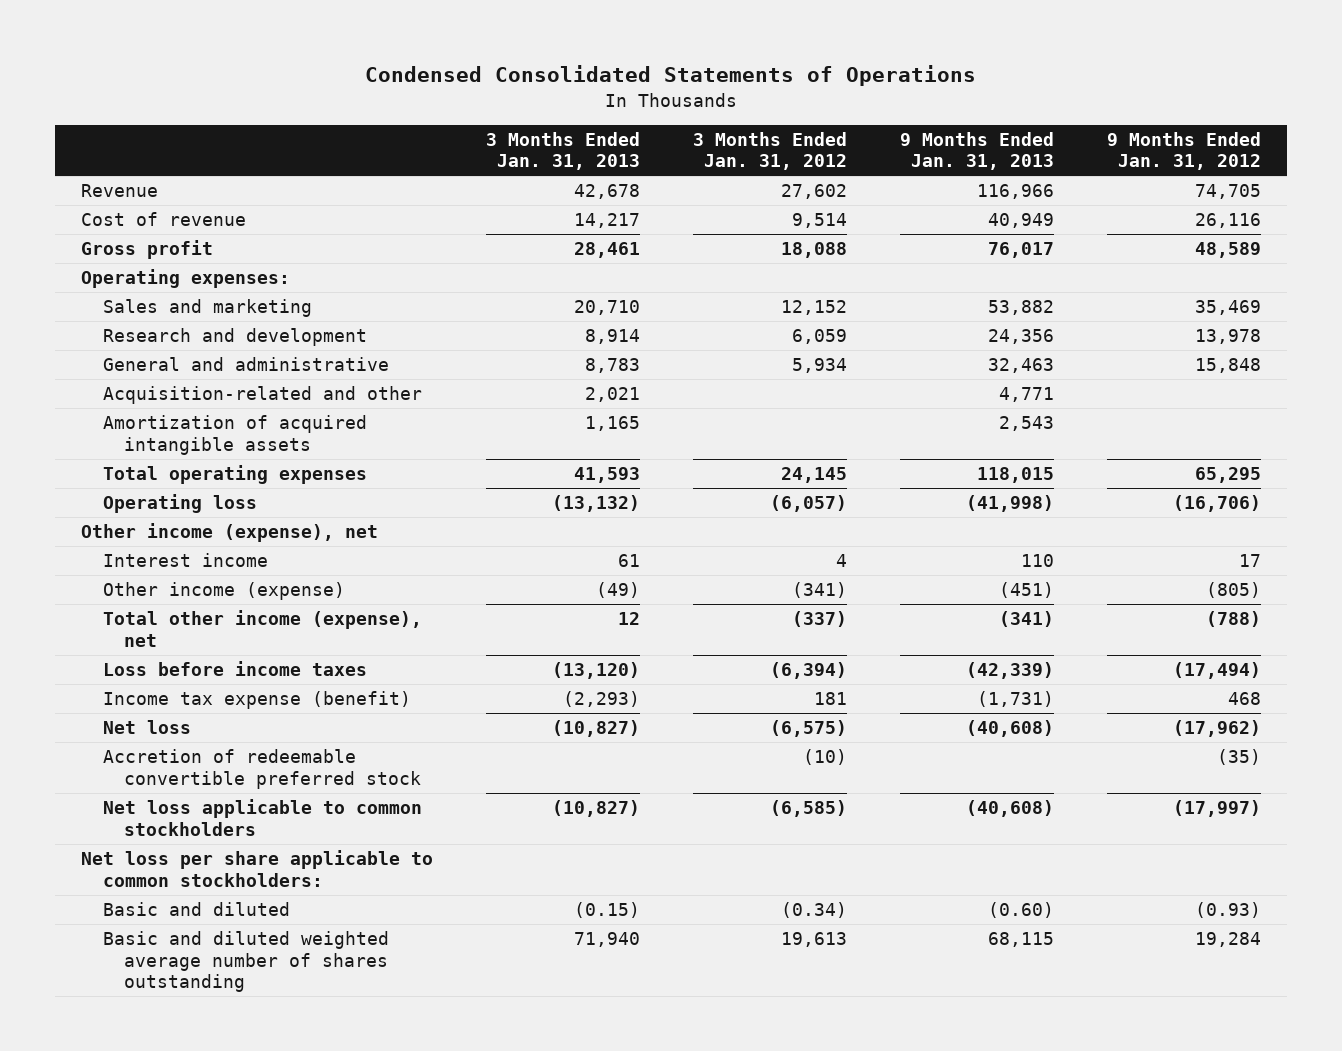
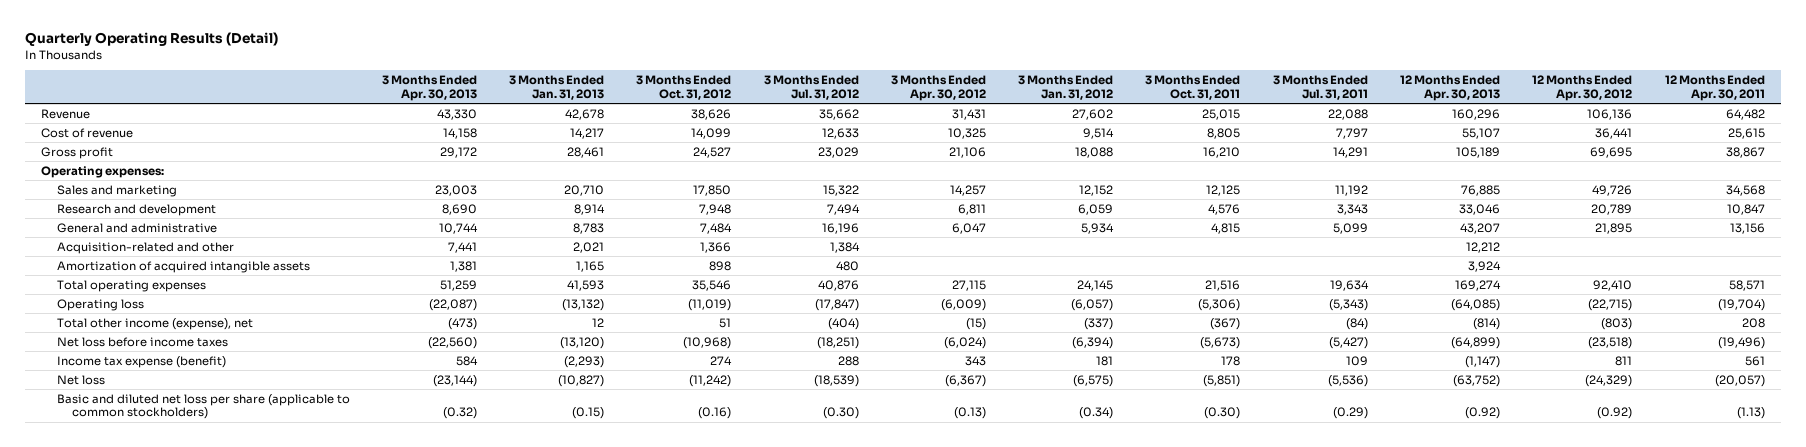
[364,65,976,87] Condensed Consolidated Statements of Operations -> [25,32,279,47] Quarterly Operating Results (Detail)
[899,131,1054,171] 9 Months Ended Jan. 31, 2013 -> none
[1106,131,1261,171] 9 Months Ended Jan. 31, 2012 -> none
none -> [381,75,477,101] 3 Months Ended Apr. 30, 2013
none -> [636,75,732,100] 3 Months Ended Oct. 31, 2012
none -> [763,75,859,100] 3 Months Ended Jul. 31, 2012
none -> [890,75,986,101] 3 Months Ended Apr. 30, 2012
none -> [1145,75,1241,100] 3 Months Ended Oct. 31, 2011
none -> [1272,75,1368,100] 3 Months Ended Jul. 31, 2011
none -> [1400,75,1501,101] 12 Months Ended Apr. 30, 2013
none -> [1532,75,1633,101] 12 Months Ended Apr. 30, 2012
none -> [1664,75,1765,101] 12 Months Ended Apr. 30, 2011
[81,523,379,543] Other income (expense), net -> none
[102,553,268,568] Interest income -> none
[102,582,345,601] Other income (expense) -> none
[102,661,367,677] Loss before income taxes -> [56,336,228,347] Net loss before income taxes
[102,749,422,789] Accretion of redeemable convertible preferred stock -> none
[102,799,422,836] Net loss applicable to common stockholders -> none
[81,850,434,887] Net loss per share applicable to common stockholders: -> none
[102,931,389,993] Basic and diluted weighted average number of shares outstanding -> none
[102,902,290,917] Basic and diluted -> [56,393,350,420] Basic and diluted net loss per share (applicable to common stockholders)

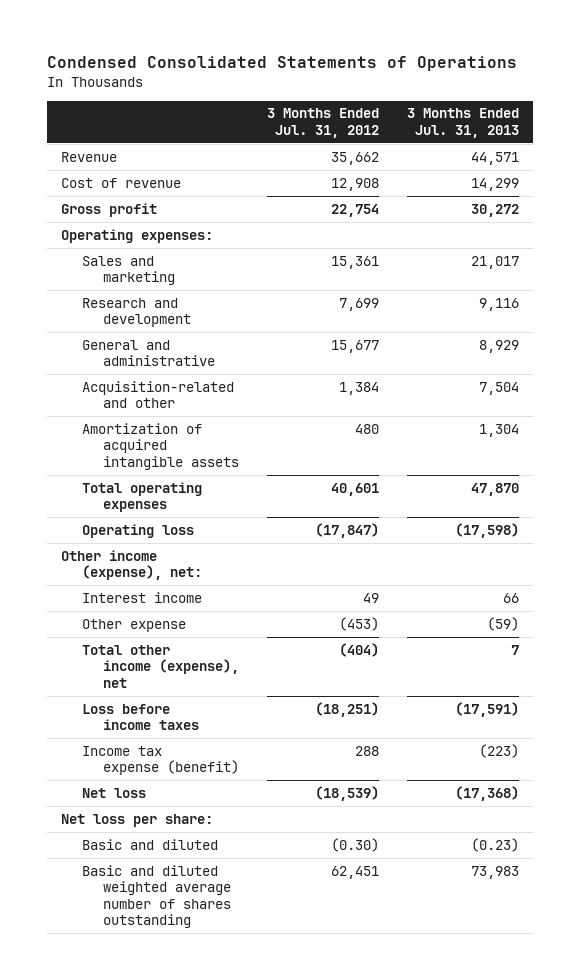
[25,32,279,47] Quarterly Operating Results (Detail) -> [47,56,518,72] Condensed Consolidated Statements of Operations
[381,75,477,101] 3 Months Ended Apr. 30, 2013 -> none
[509,75,605,100] 3 Months Ended Jan. 31, 2013 -> none
[636,75,732,100] 3 Months Ended Oct. 31, 2012 -> none
[890,75,986,101] 3 Months Ended Apr. 30, 2012 -> none
[1018,75,1114,100] 3 Months Ended Jan. 31, 2012 -> none
[1145,75,1241,100] 3 Months Ended Oct. 31, 2011 -> none
[1272,75,1368,100] 3 Months Ended Jul. 31, 2011 -> none
[1400,75,1501,101] 12 Months Ended Apr. 30, 2013 -> none
[1532,75,1633,101] 12 Months Ended Apr. 30, 2012 -> none
[1664,75,1765,101] 12 Months Ended Apr. 30, 2011 -> none
none -> [406,108,519,138] 3 Months Ended Jul. 31, 2013
[821,127,859,139] 12,633 -> [330,177,379,191] 12,908
[817,146,859,158] 23,029 -> [330,203,379,217] 22,754
[822,184,859,196] 15,322 -> [330,255,379,269] 15,361
[826,203,860,215] 7,494 -> [338,297,379,311] 7,699
[821,222,859,234] 16,196 -> [330,339,379,353] 15,677
[817,279,859,291] 40,876 -> [330,482,379,496] 40,601
none -> [61,549,203,581] Other income (expense), net:
none -> [82,591,203,603] Interest income
none -> [82,618,187,632] Other expense
[56,336,228,347] Net loss before income taxes -> [82,703,200,731] Loss before income taxes
none -> [61,813,214,827] Net loss per share:
[56,393,350,420] Basic and diluted net loss per share (applicable to common stockholders) -> [82,838,219,850] Basic and diluted
none -> [82,864,232,929] Basic and diluted weighted average number of shares outstanding

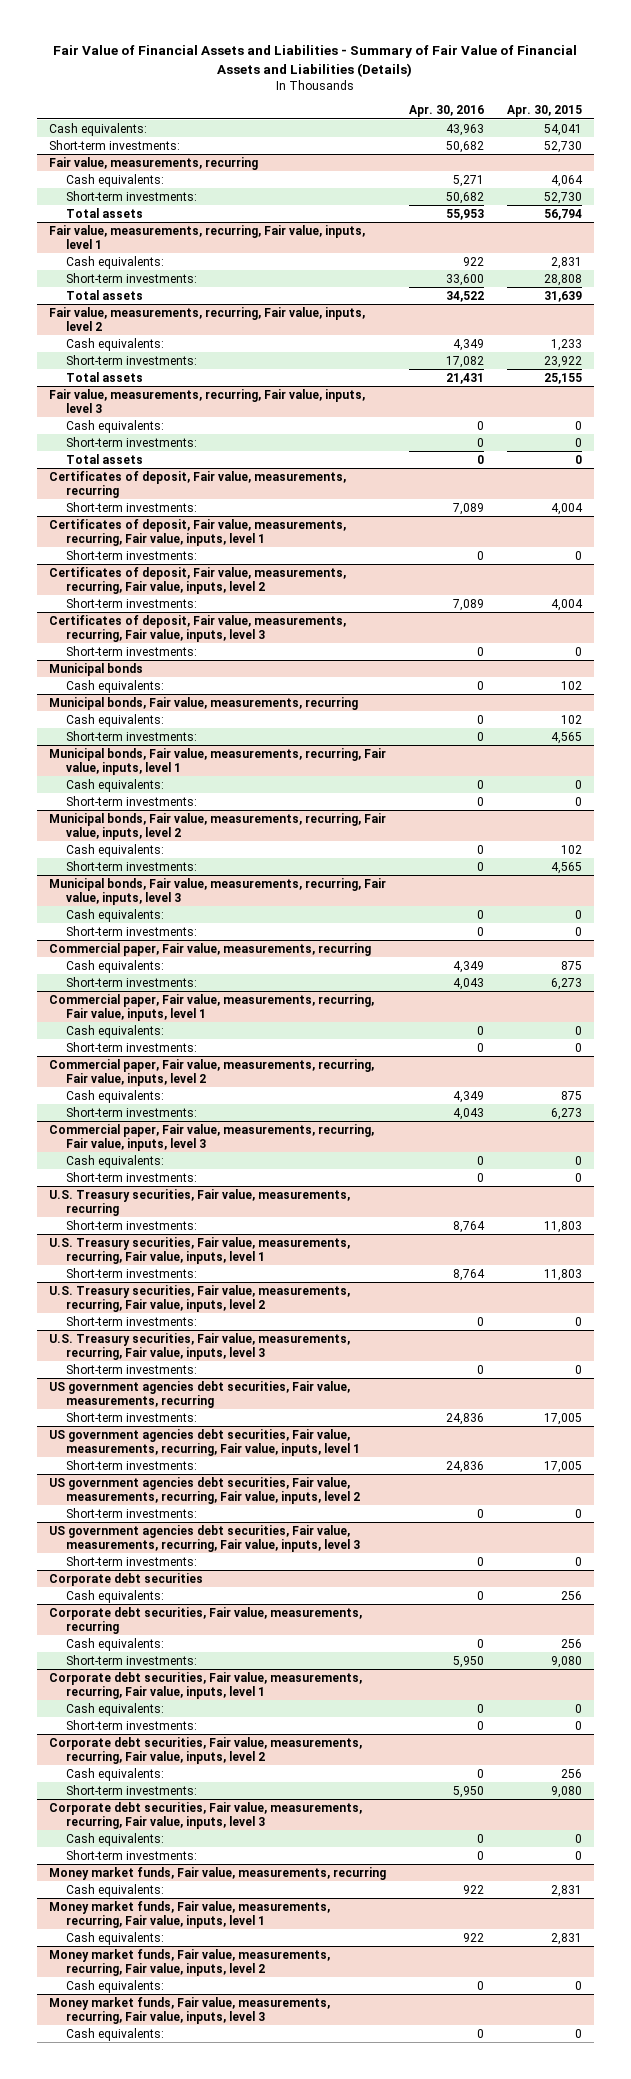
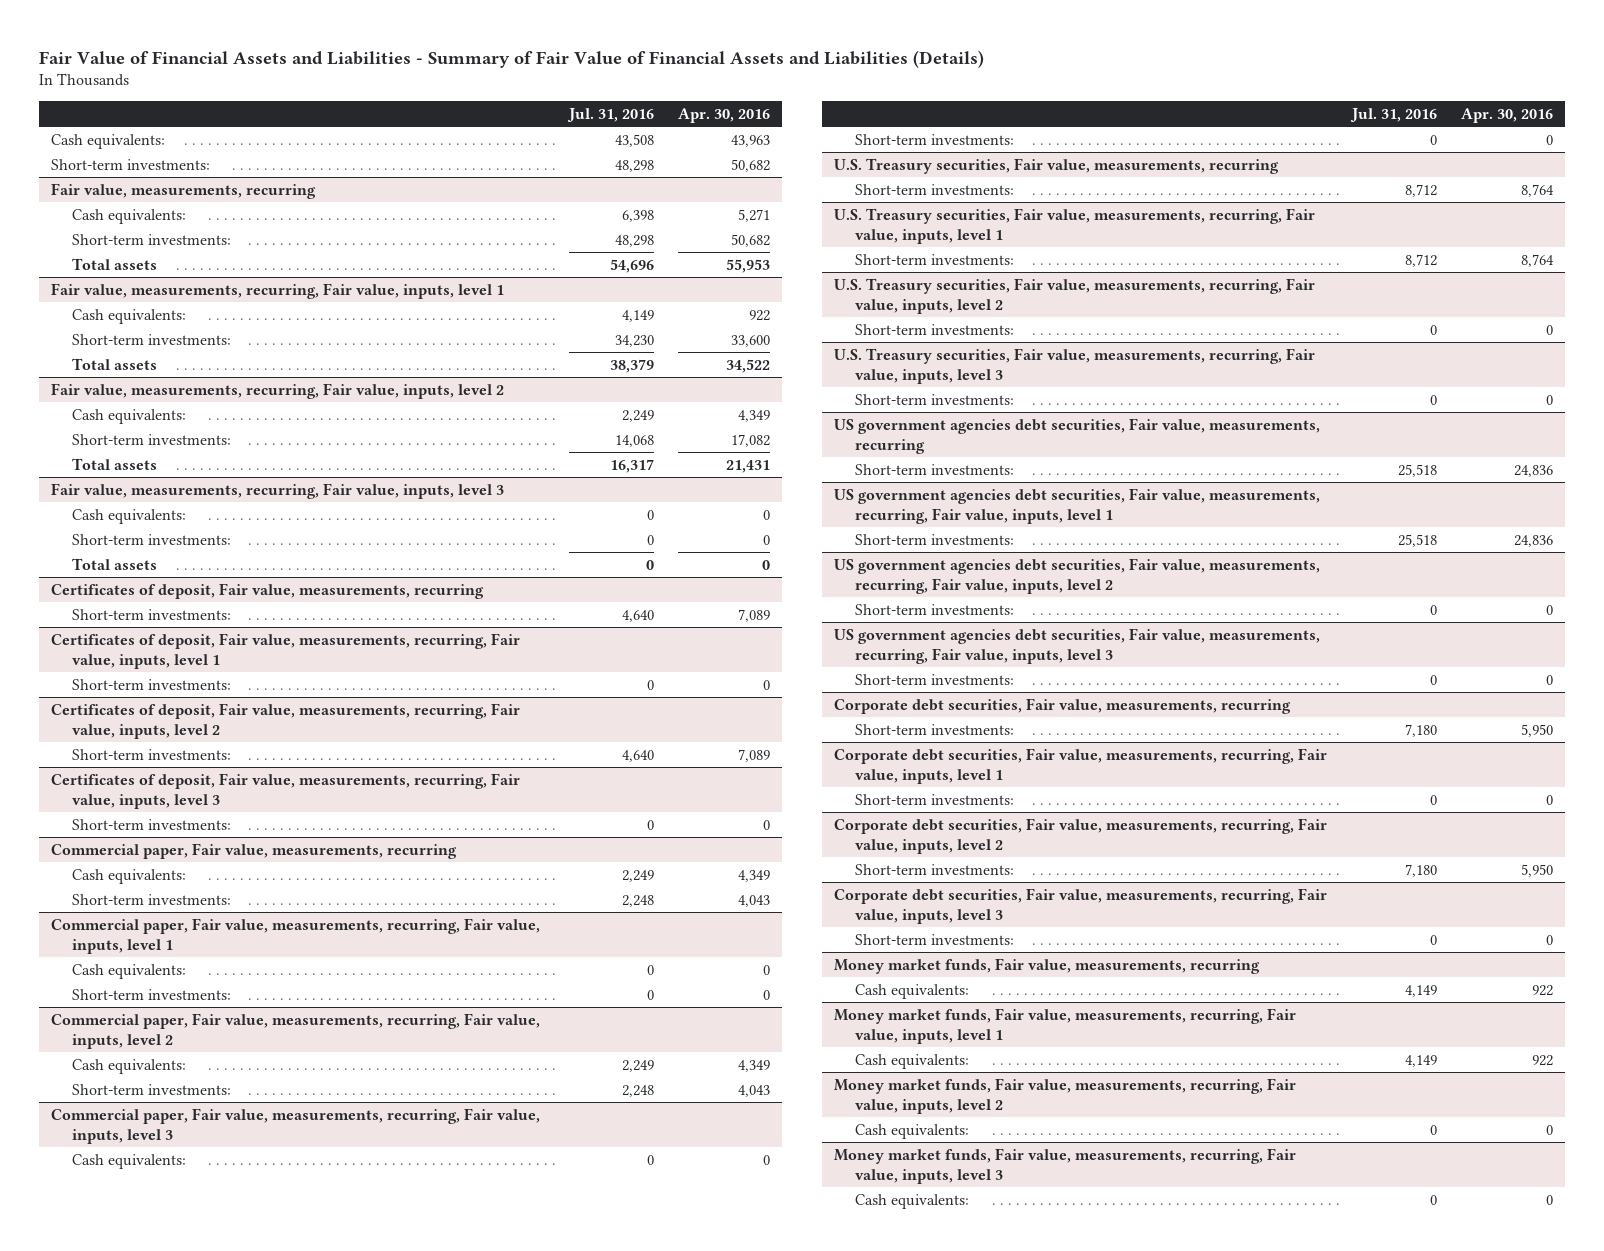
[506,105,582,118] Apr. 30, 2015 -> none
none -> [566,107,654,122] Jul. 31, 2016
[48,662,143,676] Municipal bonds -> none
[65,679,164,693] Cash equivalents: -> none
[48,696,358,710] Municipal bonds, Fair value, measurements, recurring -> none
[65,713,164,727] Cash equivalents: -> none
[65,730,197,741] Short-term investments: -> none
[48,747,386,775] Municipal bonds, Fair value, measurements, recurring, Fair value, inputs, level 1 -> none
[65,778,164,792] Cash equivalents: -> none
[65,795,197,806] Short-term investments: -> none
[48,812,386,840] Municipal bonds, Fair value, measurements, recurring, Fair value, inputs, level 2 -> none
[65,843,164,857] Cash equivalents: -> none
[65,860,197,871] Short-term investments: -> none
[48,877,386,905] Municipal bonds, Fair value, measurements, recurring, Fair value, inputs, level 3 -> none
[65,908,164,922] Cash equivalents: -> none
[65,925,197,936] Short-term investments: -> none
[48,1572,203,1586] Corporate debt securities -> none
[65,1589,164,1603] Cash equivalents: -> none
[65,1637,164,1651] Cash equivalents: -> none
[65,1702,164,1716] Cash equivalents: -> none
[65,1767,164,1781] Cash equivalents: -> none
[65,1832,164,1846] Cash equivalents: -> none

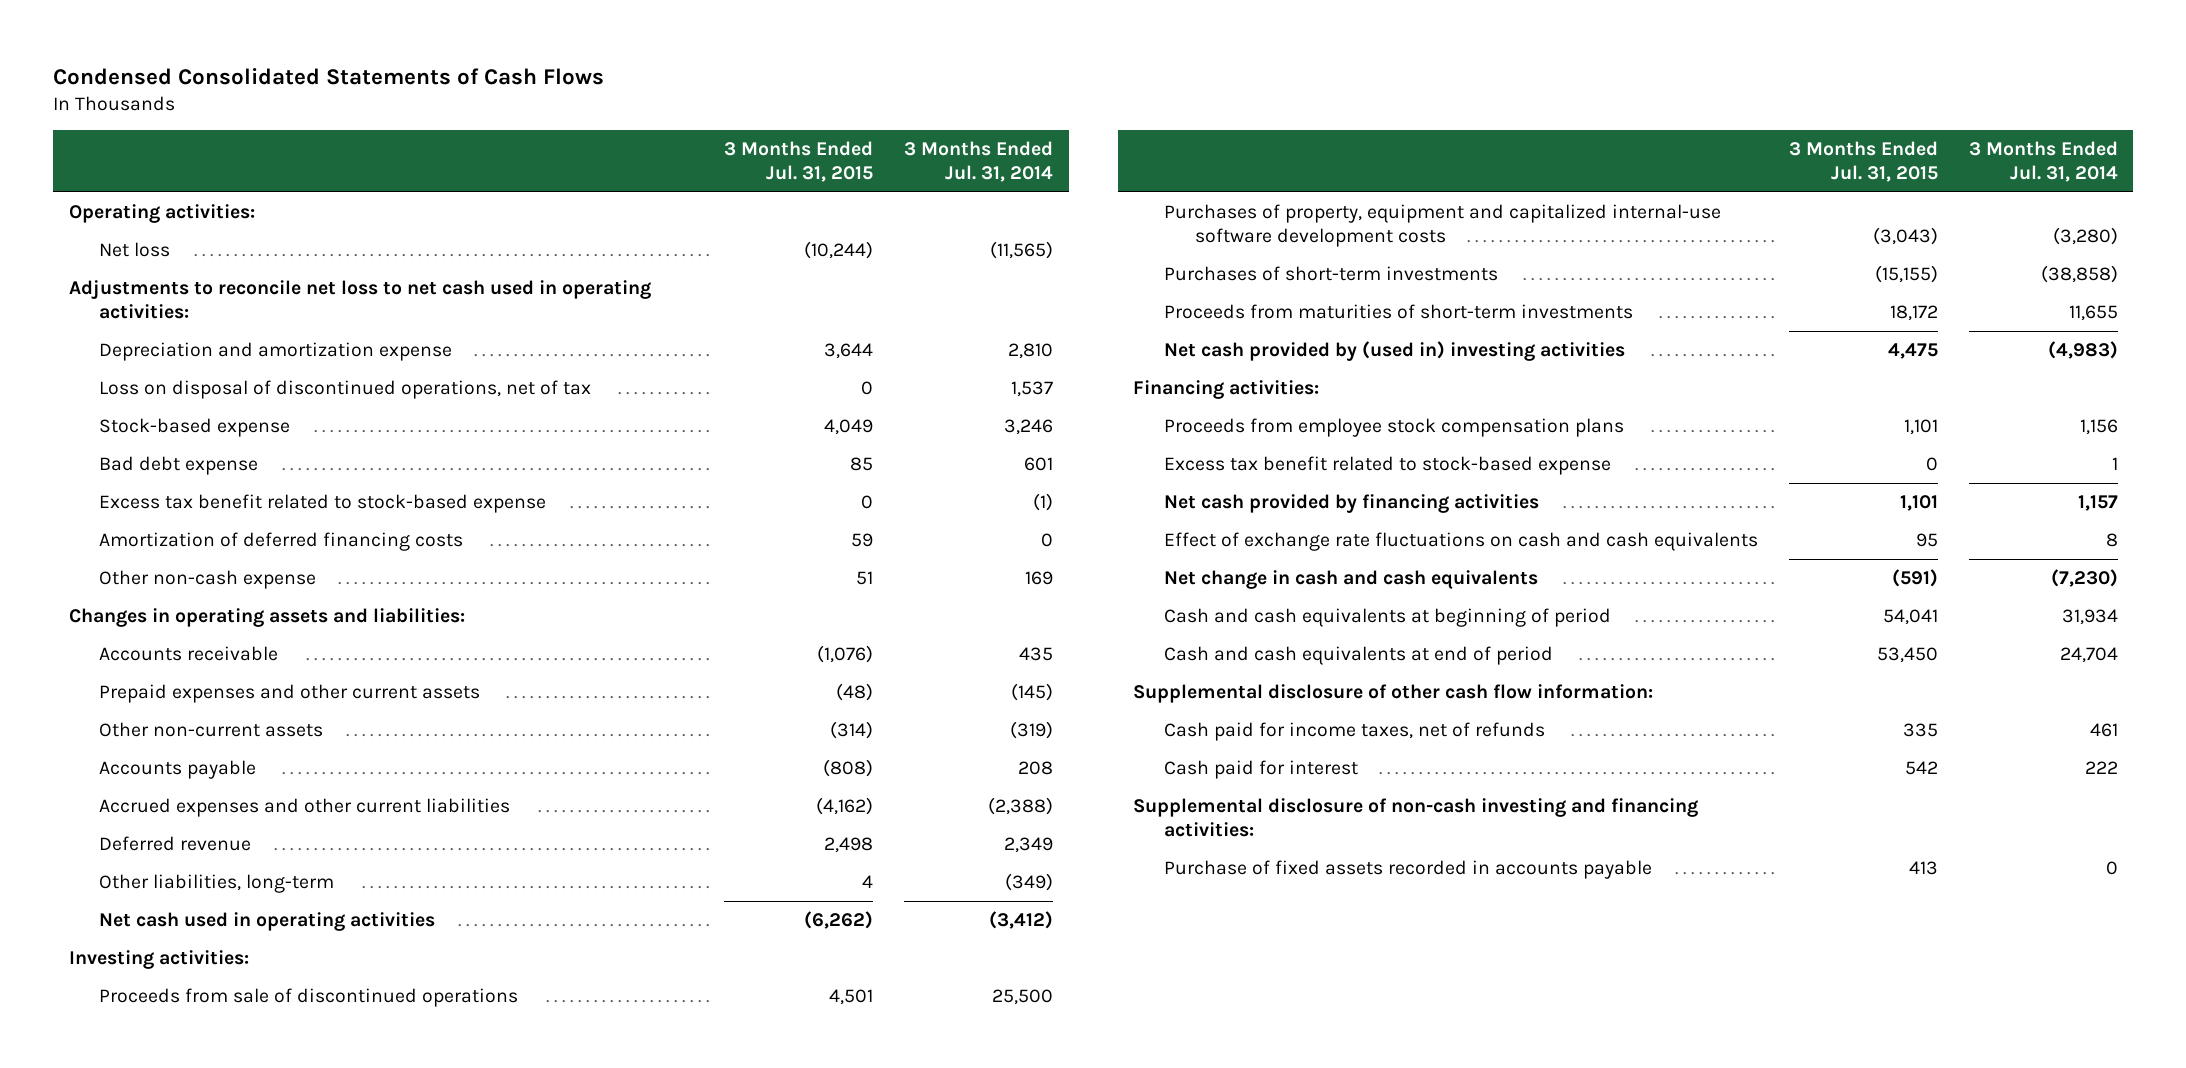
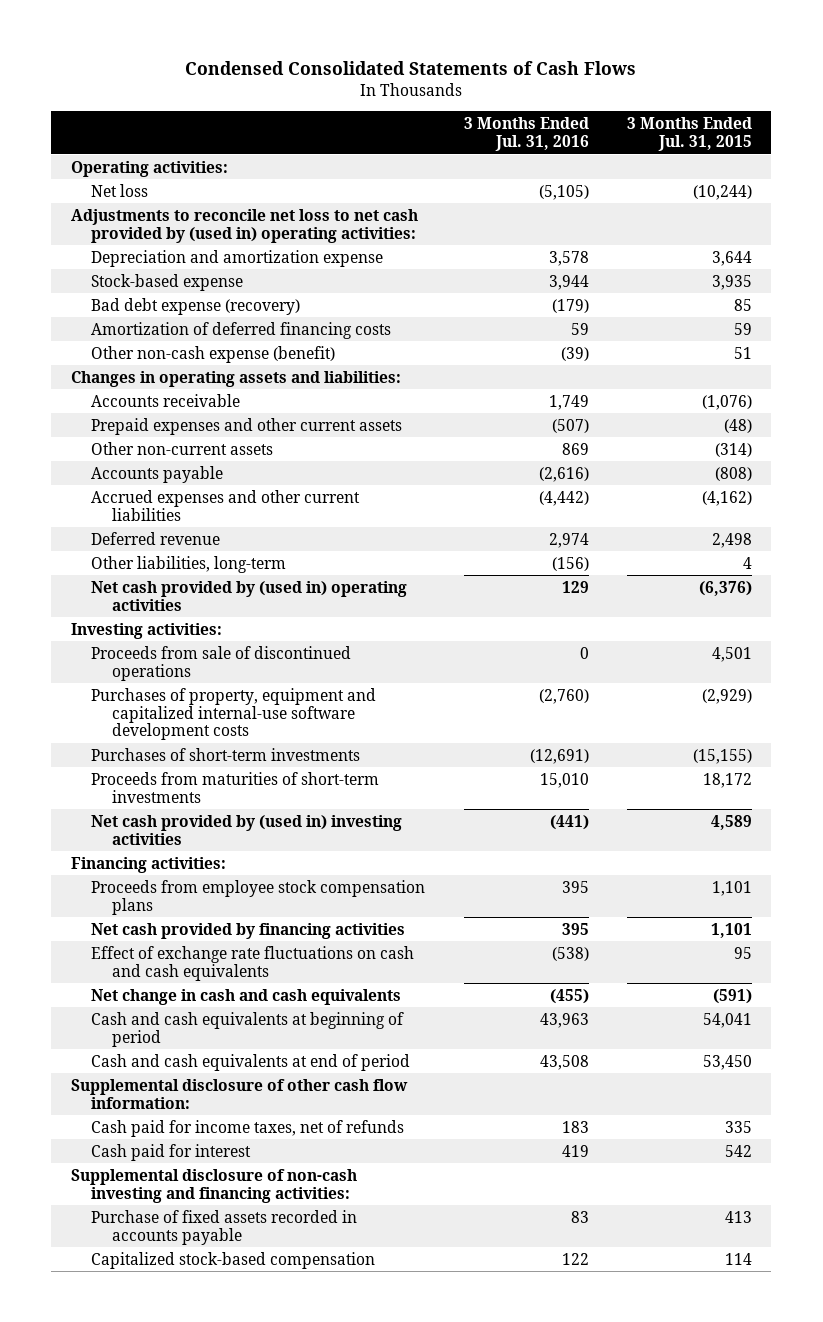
[904,141,1054,182] 3 Months Ended Jul. 31, 2014 -> none
none -> [463,117,589,151] 3 Months Ended Jul. 31, 2016
[68,280,651,319] Adjustments to reconcile net loss to net cash used in operating activities: -> [70,208,418,243] Adjustments to reconcile net loss to net cash provided by (used in) operating activities:
[99,380,592,400] Loss on disposal of discontinued operations, net of tax -> none
[99,494,547,514] Excess tax benefit related to stock-based expense -> none
[824,419,874,436] 4,049 -> [712,274,753,290] 3,935
[99,456,259,476] Bad debt expense -> [91,297,301,315] Bad debt expense (recovery)
[99,570,317,590] Other non-cash expense -> [91,345,336,363] Other non-cash expense (benefit)
[99,912,436,932] Net cash used in operating activities -> [91,580,408,611] Net cash provided by (used in) operating activities
[804,911,874,930] (6,262) -> [699,580,753,596] (6,376)
[1873,226,1939,245] (3,043) -> [702,688,753,704] (2,929)
[1888,343,1939,360] 4,475 -> [711,814,753,830] 4,589
[1164,456,1612,476] Excess tax benefit related to stock-based expense -> none
none -> [91,1251,376,1269] Capitalized stock-based compensation

